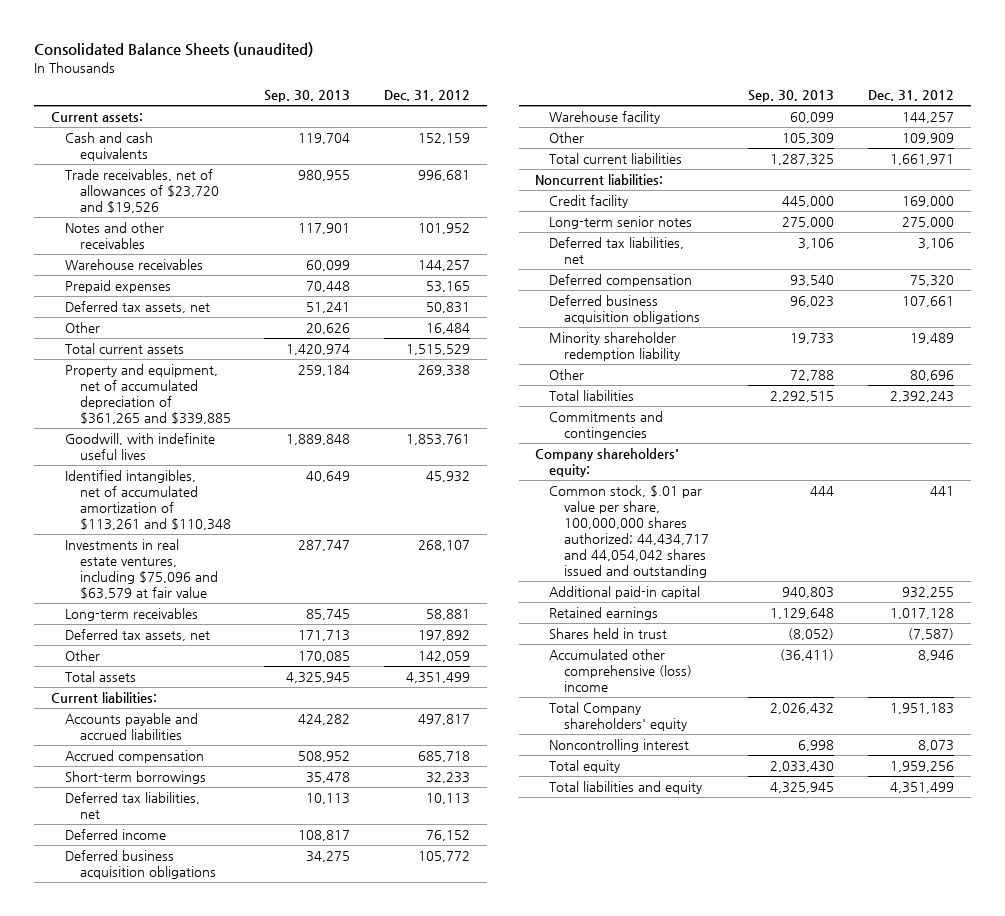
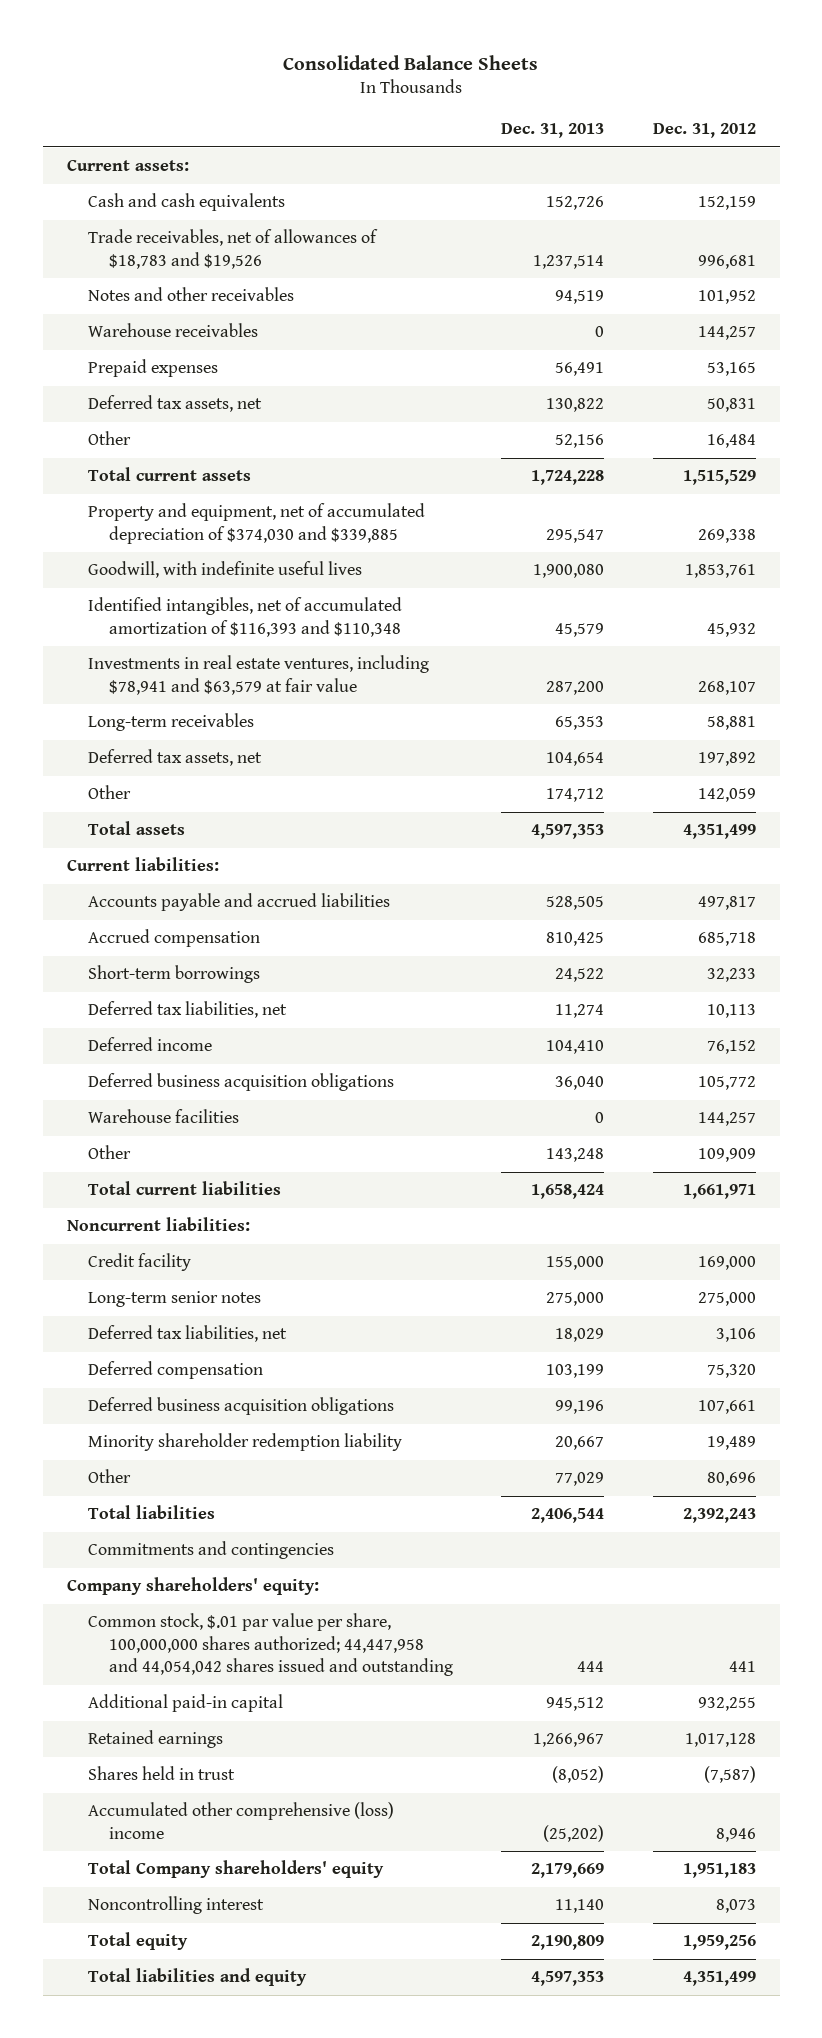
[34,42,314,58] Consolidated Balance Sheets (unaudited) -> [283,54,539,70] Consolidated Balance Sheets
[264,90,351,103] Sep. 30, 2013 -> none
none -> [501,123,605,139] Dec. 31, 2013
[65,168,219,213] Trade receivables, net of allowances of $23,720 and $19,526 -> [88,229,379,269] Trade receivables, net of allowances of $18,783 and $19,526
[65,363,231,424] Property and equipment, net of accumulated depreciation of $361,265 and $339,885 -> [88,503,426,544] Property and equipment, net of accumulated depreciation of $374,030 and $339,885
[65,469,231,530] Identified intangibles, net of accumulated amortization of $113,261 and $110,348 -> [88,597,403,637] Identified intangibles, net of accumulated amortization of $116,393 and $110,348
[65,538,218,599] Investments in real estate ventures, including $75,096 and $63,579 at fair value -> [88,655,430,695] Investments in real estate ventures, including $78,941 and $63,579 at fair value
[549,110,661,124] Warehouse facility -> [88,1109,240,1124] Warehouse facilities
[549,484,709,578] Common stock, $.01 par value per share, 100,000,000 shares authorized; 44,434,717 and 44,054,042 shares issued and outstanding -> [88,1613,454,1677] Common stock, $.01 par value per share, 100,000,000 shares authorized; 44,447,958 and 44,054,042 shares issued and outstanding

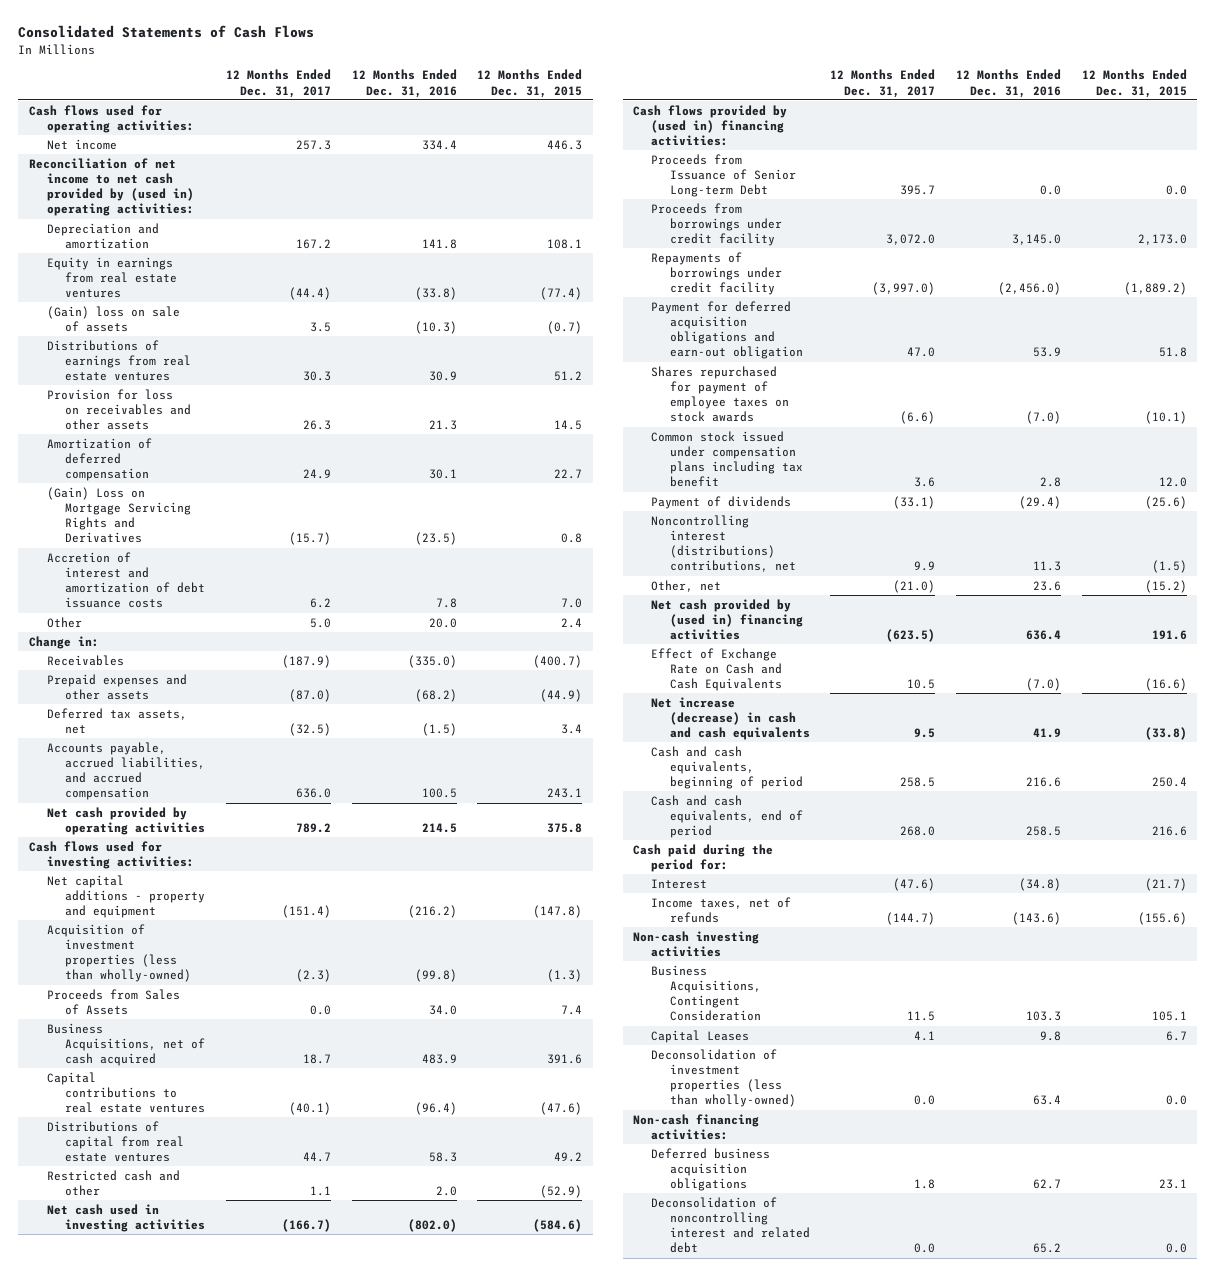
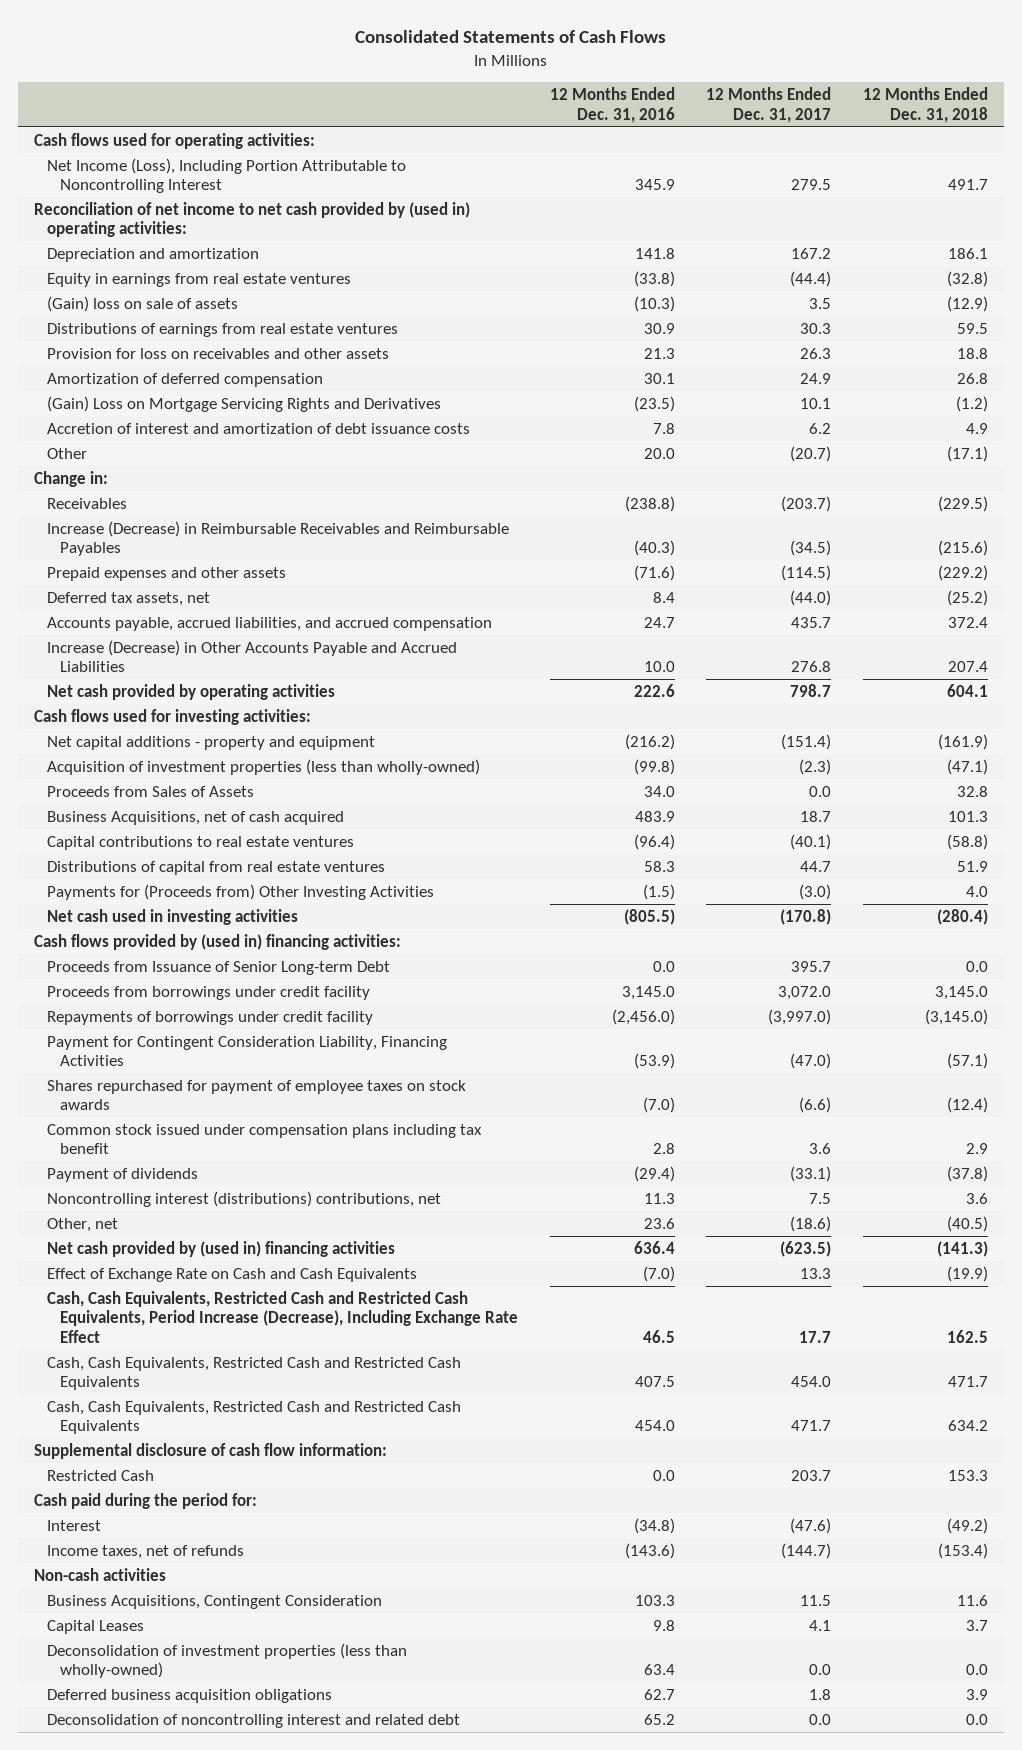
[477,69,583,98] 12 Months Ended Dec. 31, 2015 -> none
none -> [863,87,989,123] 12 Months Ended Dec. 31, 2018
[46,138,117,150] Net income -> [46,157,406,194] Net Income (Loss), Including Portion Attributable to Noncontrolling Interest
[295,139,331,150] 257.3 -> [791,179,832,191] 279.5
[421,139,457,150] 334.4 -> [634,179,675,191] 345.9
[288,532,331,546] (15.7) -> [800,397,832,409] 10.1
[309,617,331,628] 5.0 -> [790,445,832,462] (20.7)
[281,654,331,668] (187.9) -> [781,495,832,512] (203.7)
[407,654,457,668] (335.0) -> [624,495,675,512] (238.8)
none -> [46,520,509,557] Increase (Decrease) in Reimbursable Receivables and Reimbursable Payables
[288,688,331,702] (87.0) -> [781,564,832,581] (114.5)
[414,688,457,702] (68.2) -> [633,564,675,581] (71.6)
[288,722,331,736] (32.5) -> [790,589,832,606] (44.0)
[421,722,457,736] (1.5) -> [652,591,675,603] 8.4
[295,788,331,799] 636.0 -> [791,616,832,628] 435.7
[421,788,457,799] 100.5 -> [643,616,675,628] 24.7
none -> [46,639,457,673] Increase (Decrease) in Other Accounts Payable and Accrued Liabilities
[295,822,331,833] 789.2 -> [790,683,832,697] 798.7
[421,822,457,833] 214.5 -> [633,683,675,697] 222.6
[46,1169,180,1196] Restricted cash and other -> none
none -> [46,883,434,900] Payments for (Proceeds from) Other Investing Activities
[281,1218,331,1232] (166.7) -> [780,908,832,925] (170.8)
[407,1218,457,1232] (802.0) -> [623,908,675,925] (805.5)
[651,300,803,360] Payment for deferred acquisition obligations and earn-out obligation -> none
none -> [46,1035,447,1067] Payment for Contingent Consideration Liability, Financing Activities
[914,561,936,572] 9.9 -> [809,1192,832,1204] 7.5
[893,579,936,593] (21.0) -> [790,1215,832,1232] (18.6)
[651,696,810,741] Net increase (decrease) in cash and cash equivalents -> none
[651,745,803,790] Cash and cash equivalents, beginning of period -> none
[651,794,803,839] Cash and cash equivalents, end of period -> none
[907,679,936,690] 10.5 -> [800,1267,832,1279] 13.3
none -> [46,1290,519,1343] Cash, Cash Equivalents, Restricted Cash and Restricted Cash Equivalents, Period Increase (Decrease), Including Exchange Rate Effect
none -> [46,1356,461,1391] Cash, Cash Equivalents, Restricted Cash and Restricted Cash Equivalents
none -> [46,1400,461,1435] Cash, Cash Equivalents, Restricted Cash and Restricted Cash Equivalents
none -> [33,1442,387,1459] Supplemental disclosure of cash flow information:
none -> [46,1469,154,1481] Restricted Cash
[633,930,760,957] Non-cash investing activities -> [33,1567,166,1581] Non-cash activities
[633,1113,760,1140] Non-cash financing activities: -> none

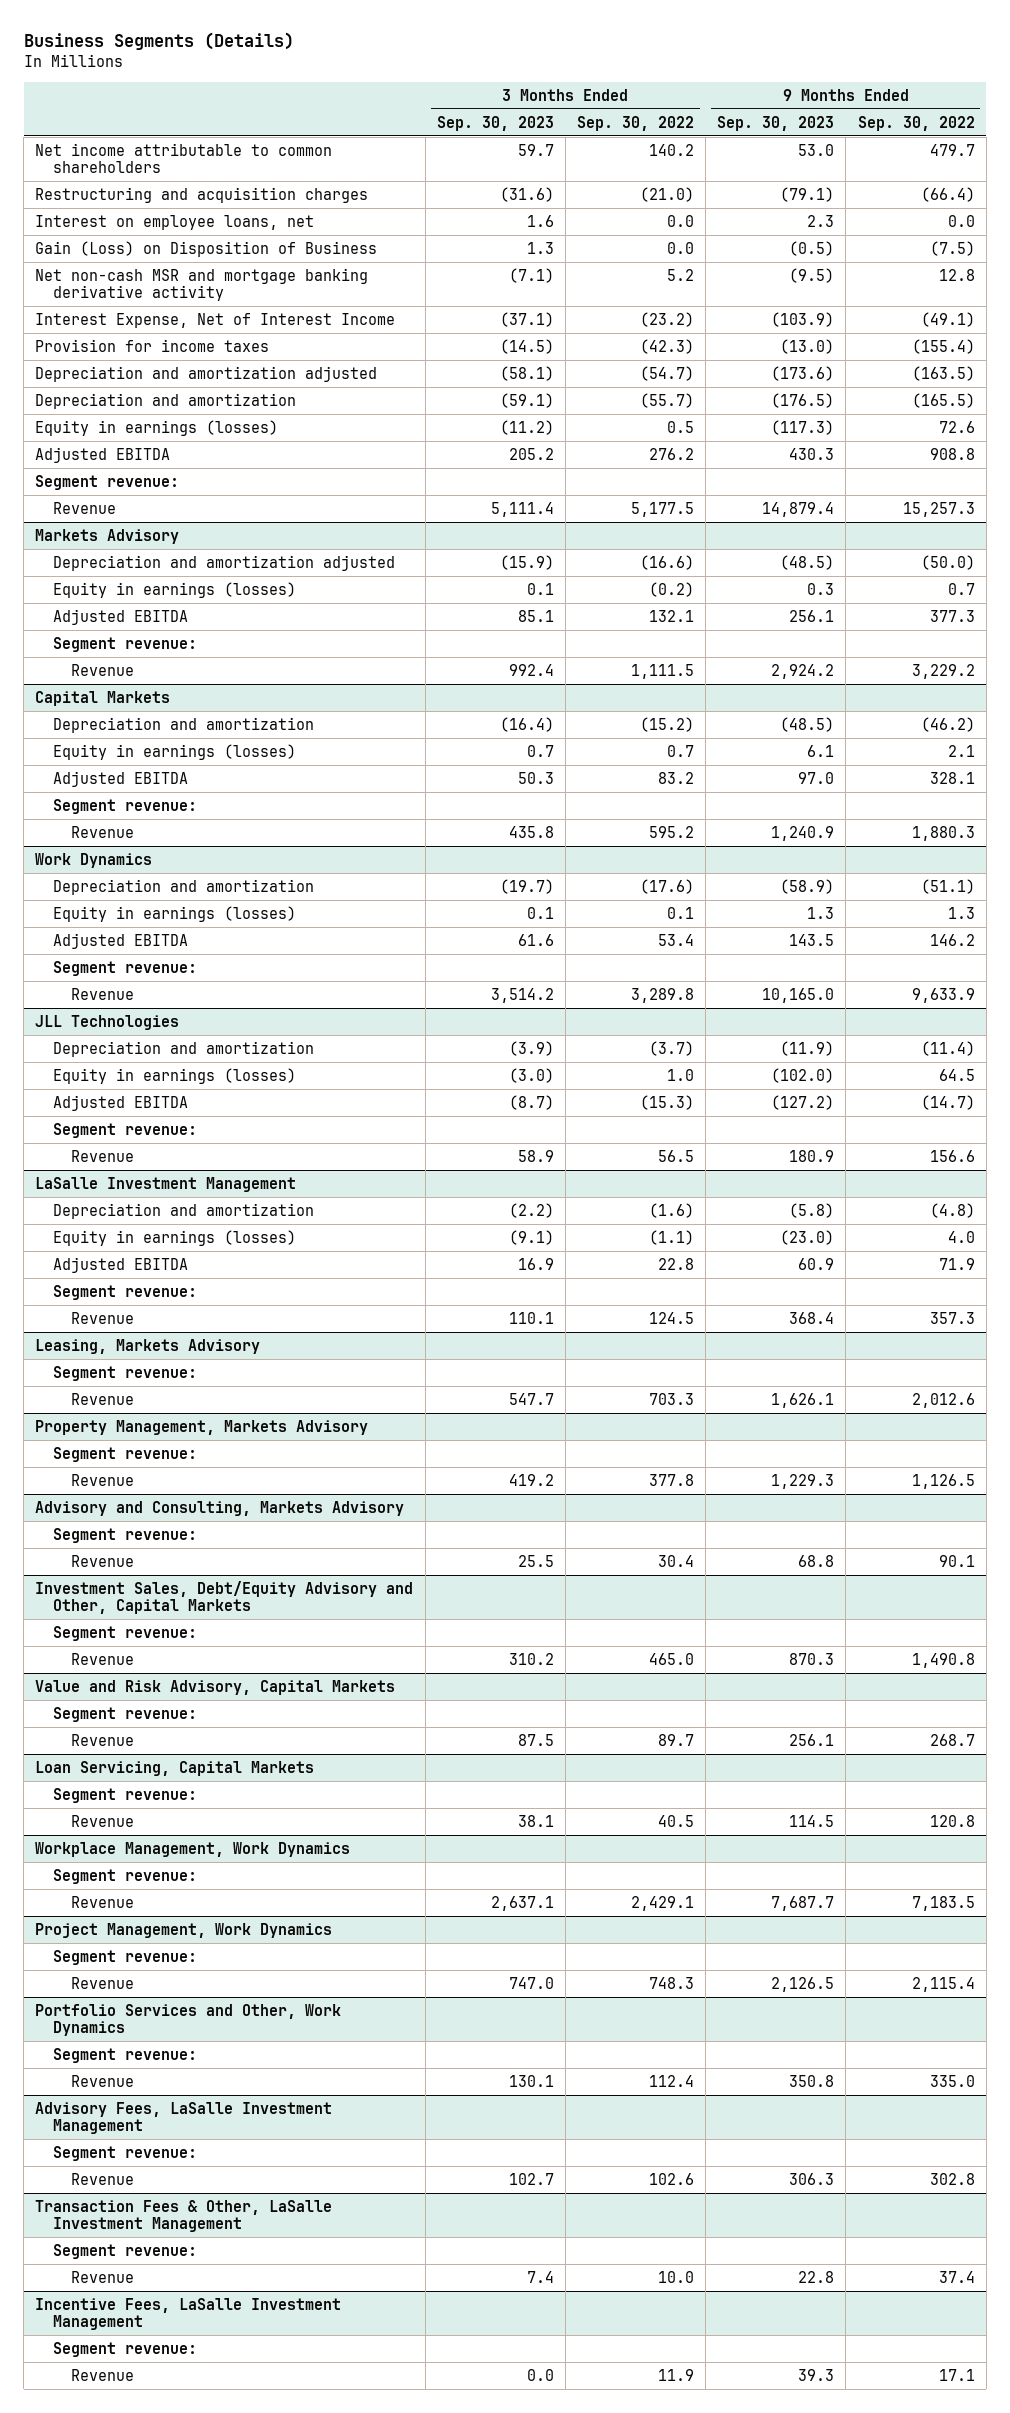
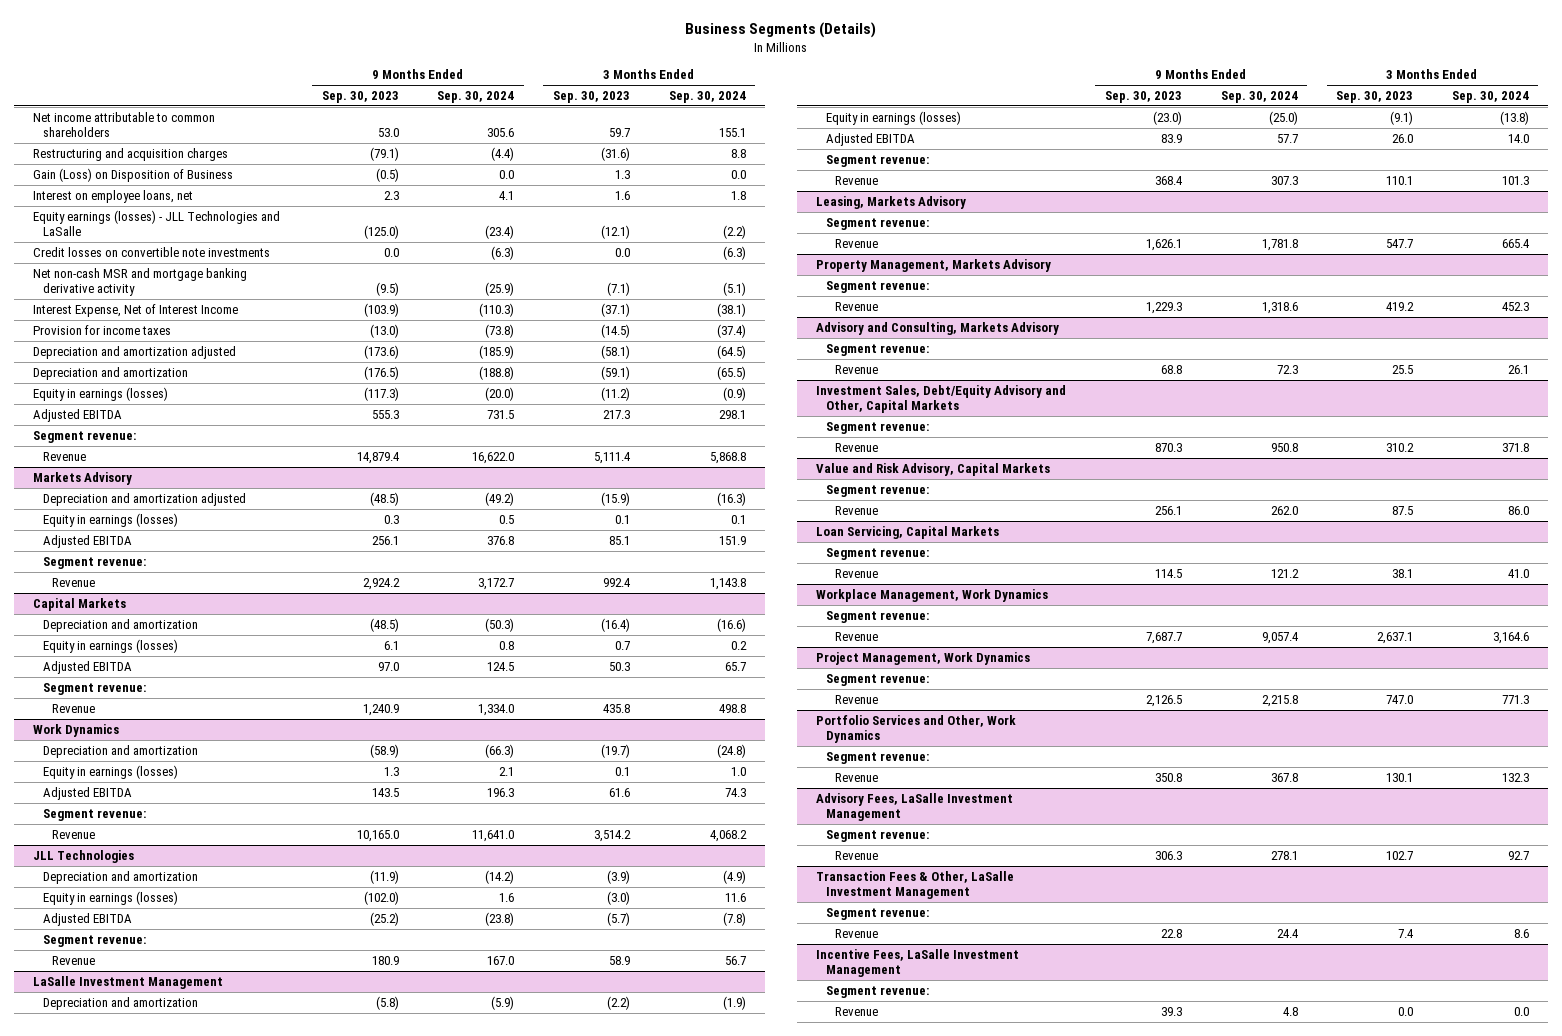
[576,115,694,131] Sep. 30, 2022 -> none
[857,115,975,131] Sep. 30, 2022 -> none
none -> [437,90,515,103] Sep. 30, 2024
none -> [668,90,746,103] Sep. 30, 2024
[35,214,315,230] Interest on employee loans, net -> [33,189,194,203] Interest on employee loans, net
none -> [33,209,281,236] Equity earnings (losses) - JLL Technologies and LaSalle
none -> [33,246,271,257] Credit losses on convertible note investments
[508,447,554,460] 205.2 -> [602,409,630,419] 217.3
[789,447,835,460] 430.3 -> [371,409,399,419] 555.3
[508,1094,554,1110] (8.7) -> [606,911,630,926] (5.7)
[771,1094,835,1110] (127.2) -> [369,911,399,926] (25.2)
[517,1257,554,1270] 16.9 -> [1392,133,1414,143] 26.0
[798,1257,835,1270] 60.9 -> [1161,133,1183,143] 83.9

